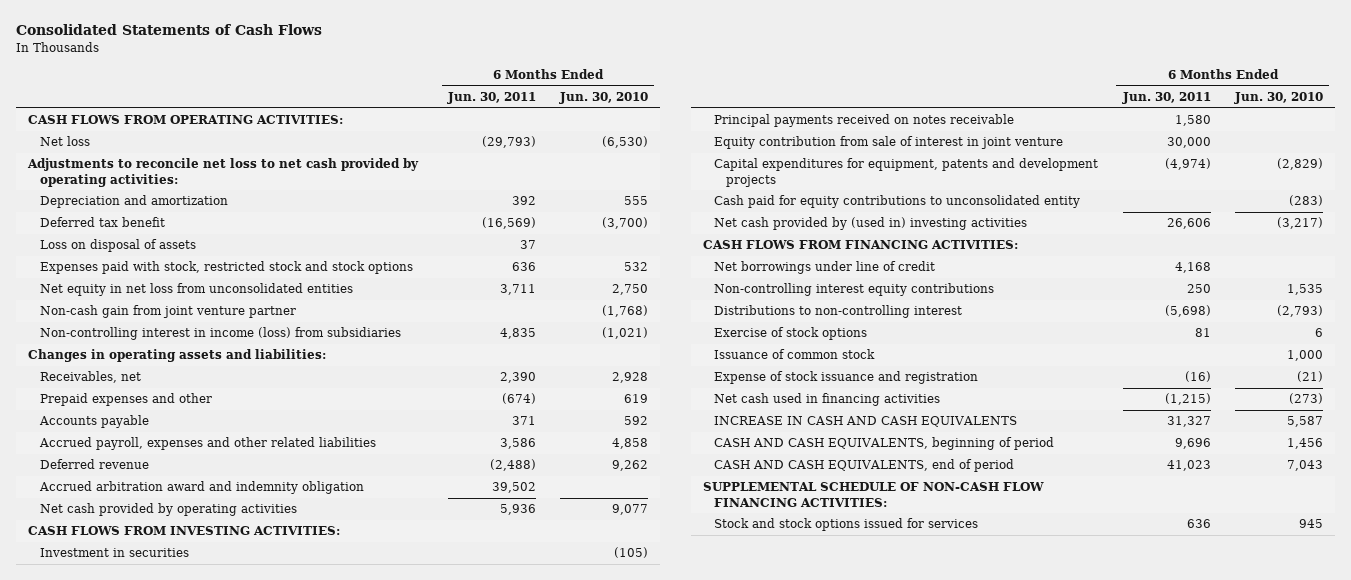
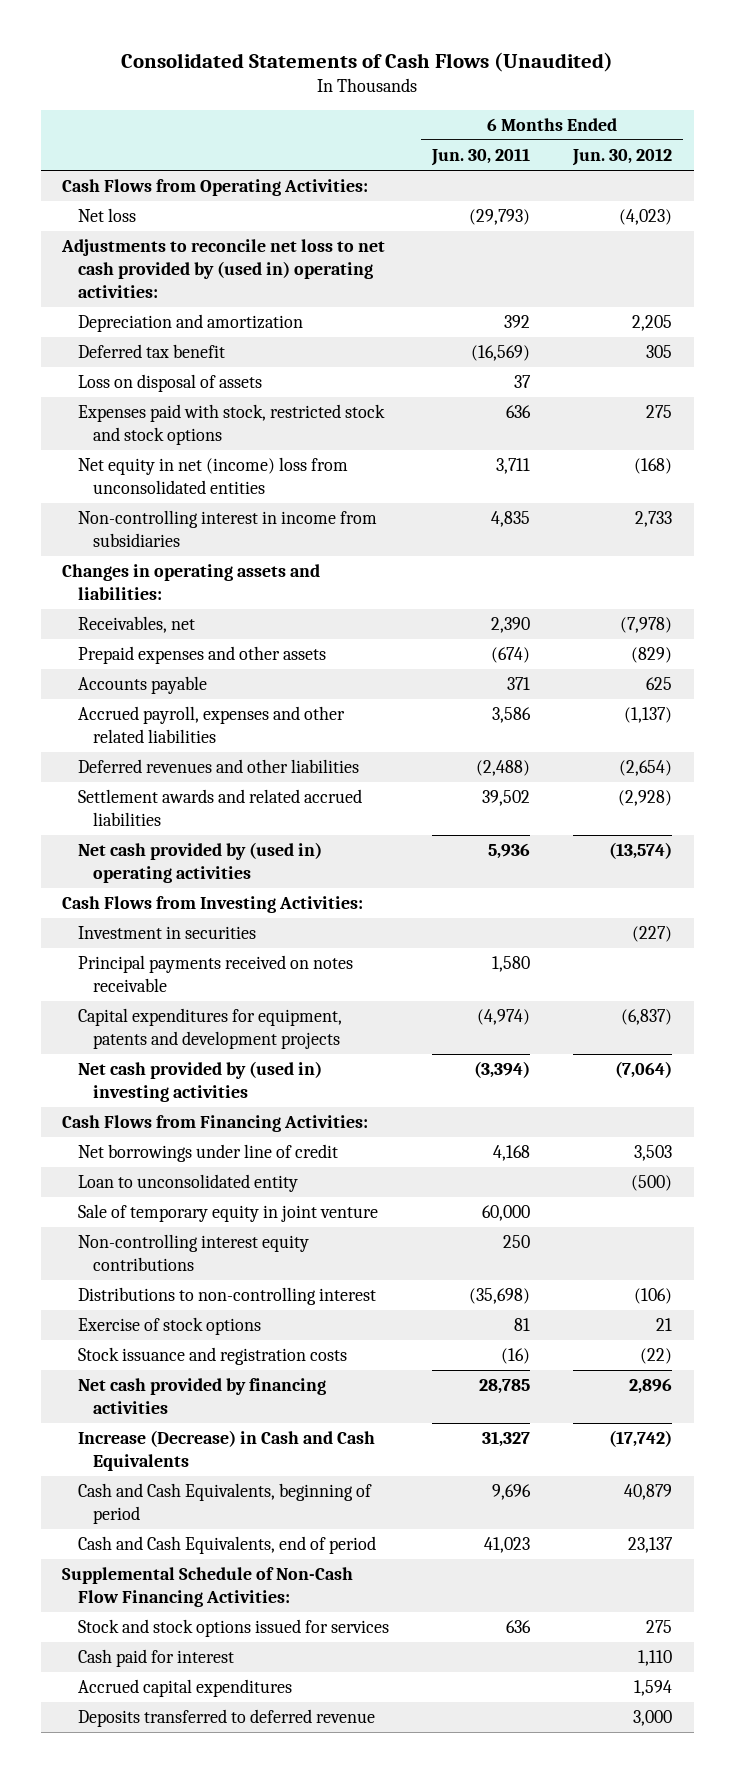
[16,24,323,36] Consolidated Statements of Cash Flows -> [121,52,614,73] Consolidated Statements of Cash Flows (Unaudited)
[559,92,649,105] Jun. 30, 2010 -> none
none -> [572,147,673,166] Jun. 30, 2012
[28,115,344,125] CASH FLOWS FROM OPERATING ACTIVITIES: -> [62,179,369,197] Cash Flows from Operating Activities:
[27,158,420,187] Adjustments to reconcile net loss to net cash provided by operating activities: -> [61,239,386,299] Adjustments to reconcile net loss to net cash provided by (used in) operating activities:
[40,305,297,319] Non-cash gain from joint venture partner -> none
[40,283,354,297] Net equity in net loss from unconsolidated entities -> [77,457,348,495] Net equity in net (income) loss from unconsolidated entities
[40,327,402,341] Non-controlling interest in income (loss) from subsidiaries -> [77,510,377,548] Non-controlling interest in income from subsidiaries
[40,393,213,407] Prepaid expenses and other -> [77,646,326,665] Prepaid expenses and other assets
[40,459,150,470] Deferred revenue -> [77,759,359,774] Deferred revenues and other liabilities
[39,481,365,495] Accrued arbitration award and indemnity obligation -> [77,789,362,827] Settlement awards and related accrued liabilities
[40,503,298,517] Net cash provided by operating activities -> [77,842,322,884] Net cash provided by (used in) operating activities
[28,526,341,536] CASH FLOWS FROM INVESTING ACTIVITIES: -> [62,896,364,914] Cash Flows from Investing Activities:
[714,136,1064,150] Equity contribution from sale of interest in joint venture -> none
[714,195,1081,209] Cash paid for equity contributions to unconsolidated entity -> none
[1166,218,1211,230] 26,606 -> [474,1061,531,1079] (3,394)
[702,240,1018,250] CASH FLOWS FROM FINANCING ACTIVITIES: -> [62,1115,369,1133] Cash Flows from Financing Activities:
none -> [77,1174,298,1193] Loan to unconsolidated entity
none -> [77,1204,378,1223] Sale of temporary equity in joint venture
[1164,305,1211,318] (5,698) -> [469,1288,531,1305] (35,698)
[714,349,876,360] Issuance of common stock -> none
[714,371,979,385] Expense of stock issuance and registration -> [77,1347,347,1366] Stock issuance and registration costs
[714,393,941,407] Net cash used in financing activities -> [77,1378,326,1415] Net cash provided by financing activities
[1164,393,1211,406] (1,215) -> [479,1379,531,1395] 28,785
[714,416,1018,428] INCREASE IN CASH AND CASH EQUIVALENTS -> [77,1430,375,1472] Increase (Decrease) in Cash and Cash Equivalents
[714,437,1055,451] CASH AND CASH EQUIVALENTS, beginning of period -> [77,1483,372,1525] Cash and Cash Equivalents, beginning of period
[714,459,1015,473] CASH AND CASH EQUIVALENTS, end of period -> [77,1536,376,1555] Cash and Cash Equivalents, end of period
[702,482,1044,507] SUPPLEMENTAL SCHEDULE OF NON-CASH FLOW FINANCING ACTIVITIES: -> [62,1567,354,1608] Supplemental Schedule of Non-Cash Flow Financing Activities:
none -> [77,1649,234,1668] Cash paid for interest
none -> [77,1679,292,1698] Accrued capital expenditures
none -> [77,1709,375,1728] Deposits transferred to deferred revenue

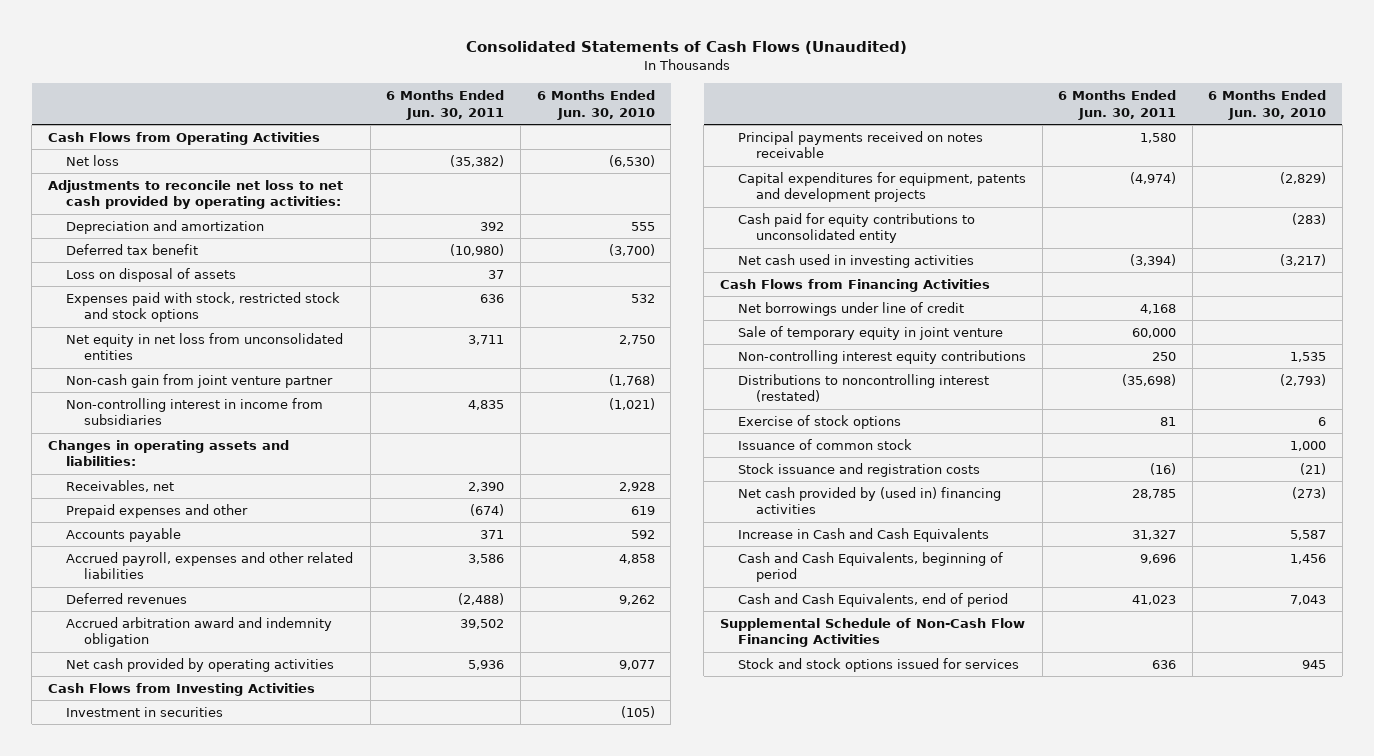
[572,147,673,166] Jun. 30, 2012 -> none
none -> [536,90,655,120] 6 Months Ended Jun. 30, 2010
[62,179,369,197] Cash Flows from Operating Activities: -> [48,131,321,145] Cash Flows from Operating Activities
[469,209,531,226] (29,793) -> [450,154,505,167] (35,382)
[61,239,386,299] Adjustments to reconcile net loss to net cash provided by (used in) operating activities: -> [48,179,344,210] Adjustments to reconcile net loss to net cash provided by operating activities:
[471,345,531,362] (16,569) -> [450,243,505,256] (10,980)
[77,457,348,495] Net equity in net (income) loss from unconsolidated entities -> [66,332,344,361] Net equity in net loss from unconsolidated entities
none -> [66,373,334,388] Non-cash gain from joint venture partner
[77,646,326,665] Prepaid expenses and other assets -> [66,503,249,518] Prepaid expenses and other
[77,759,359,774] Deferred revenues and other liabilities -> [66,592,188,604] Deferred revenues
[77,789,362,827] Settlement awards and related accrued liabilities -> [66,616,333,648] Accrued arbitration award and indemnity obligation
[77,842,322,884] Net cash provided by (used in) operating activities -> [66,657,335,672] Net cash provided by operating activities
[62,896,364,914] Cash Flows from Investing Activities: -> [48,682,316,696] Cash Flows from Investing Activities
none -> [737,212,975,244] Cash paid for equity contributions to unconsolidated entity
[77,1061,322,1103] Net cash provided by (used in) investing activities -> [737,253,974,268] Net cash used in investing activities
[62,1115,369,1133] Cash Flows from Financing Activities: -> [719,278,990,292] Cash Flows from Financing Activities
[77,1174,298,1193] Loan to unconsolidated entity -> none
[77,1287,376,1306] Distributions to non-controlling interest -> [737,373,989,403] Distributions to noncontrolling interest (restated)
none -> [737,438,912,450] Issuance of common stock
[77,1378,326,1415] Net cash provided by financing activities -> [737,486,1001,515] Net cash provided by (used in) financing activities
[77,1430,375,1472] Increase (Decrease) in Cash and Cash Equivalents -> [737,527,989,542] Increase in Cash and Cash Equivalents
[62,1567,354,1608] Supplemental Schedule of Non-Cash Flow Financing Activities: -> [719,617,1025,648] Supplemental Schedule of Non-Cash Flow Financing Activities
[77,1649,234,1668] Cash paid for interest -> none
[77,1679,292,1698] Accrued capital expenditures -> none
[77,1709,375,1728] Deposits transferred to deferred revenue -> none

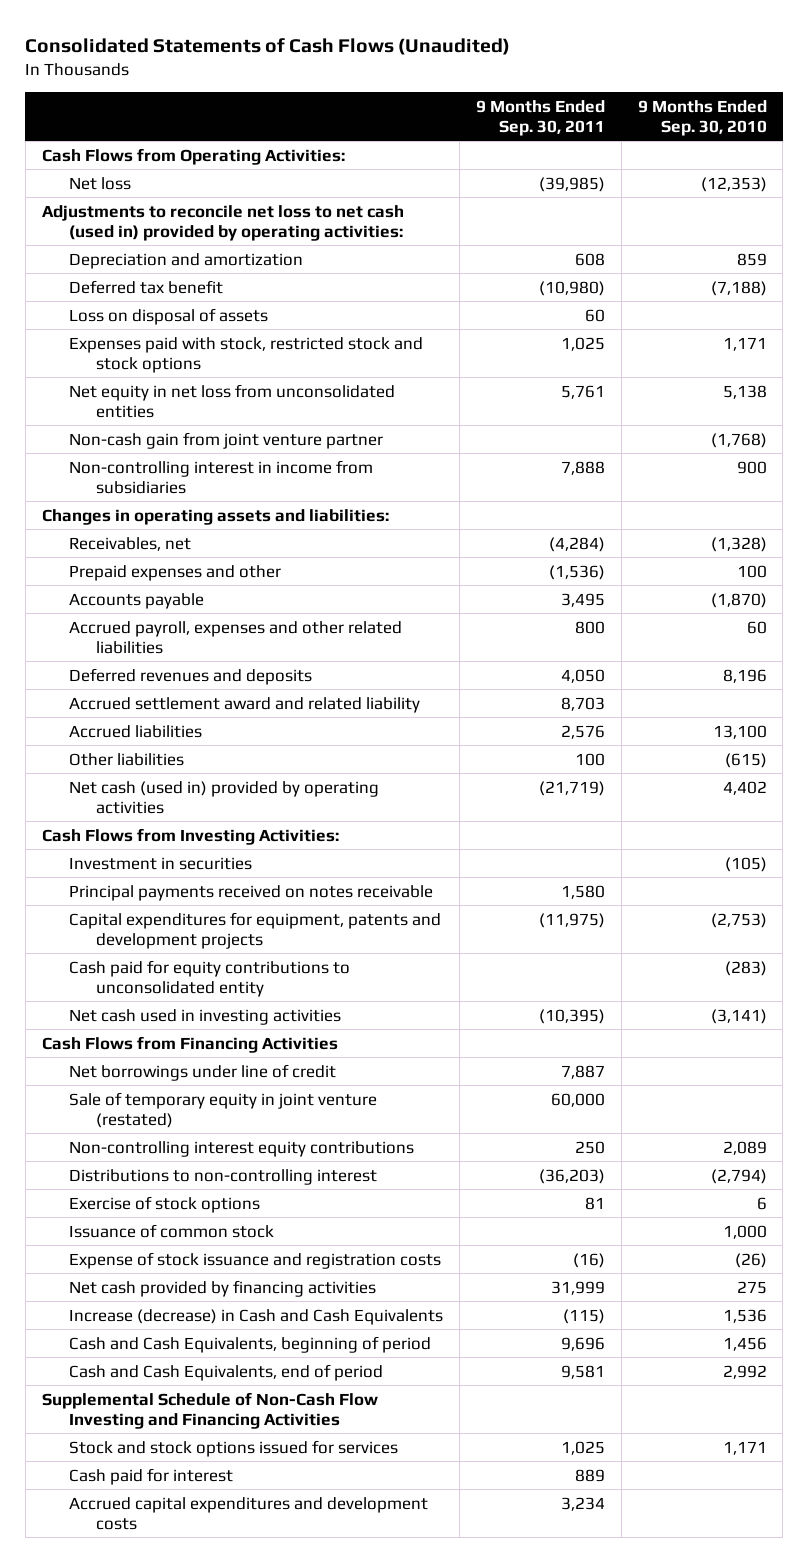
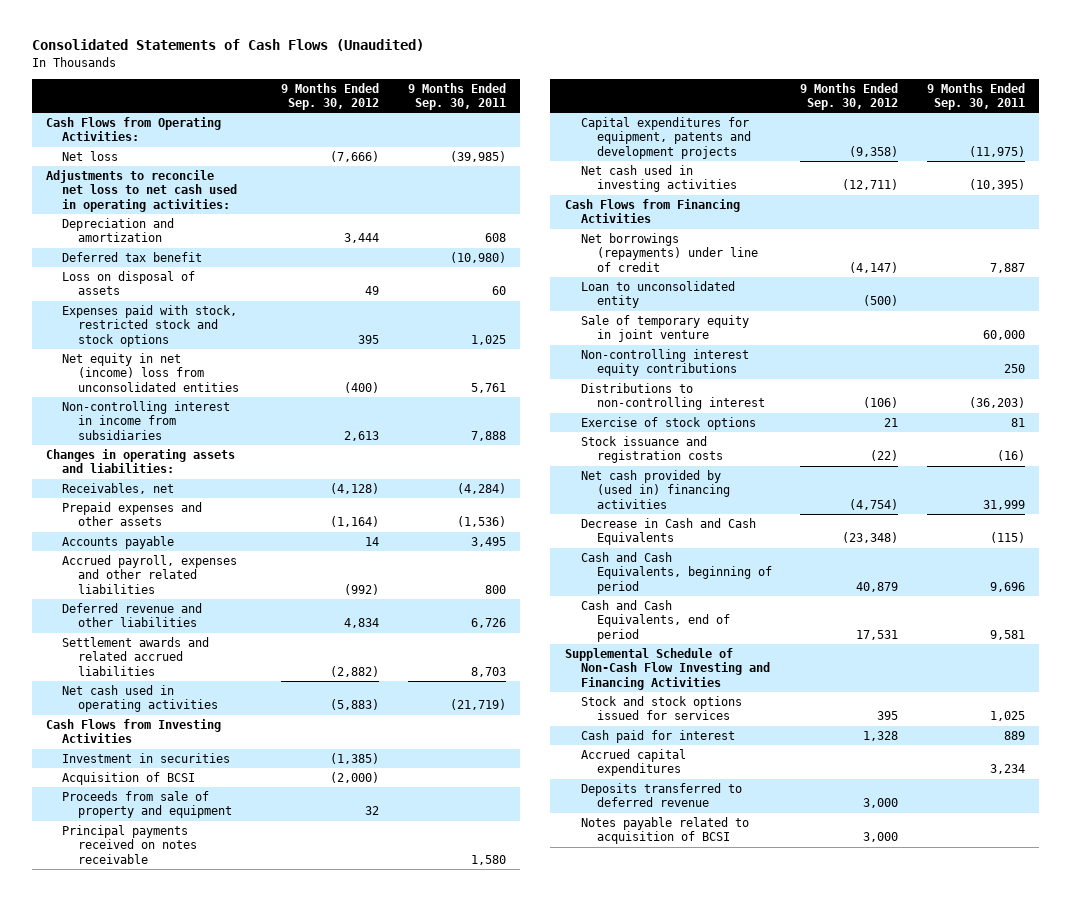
[637,99,767,136] 9 Months Ended Sep. 30, 2010 -> none
none -> [281,82,380,111] 9 Months Ended Sep. 30, 2012
[41,204,404,241] Adjustments to reconcile net loss to net cash (used in) provided by operating activities: -> [45,170,237,212] Adjustments to reconcile net loss to net cash used in operating activities:
[68,431,383,449] Non-cash gain from joint venture partner -> none
[68,383,395,418] Net equity in net loss from unconsolidated entities -> [61,353,239,392] Net equity in net (income) loss from unconsolidated entities
[68,564,281,581] Prepaid expenses and other -> [61,502,202,527] Prepaid expenses and other assets
[68,724,202,738] Accrued liabilities -> none
[68,752,184,766] Other liabilities -> none
[68,667,312,685] Deferred revenues and deposits -> [61,603,202,628] Deferred revenue and other liabilities
[560,668,605,683] 4,050 -> [470,618,506,629] 6,726
[68,696,420,713] Accrued settlement award and related liability -> [61,637,209,676] Settlement awards and related accrued liabilities
[68,780,379,814] Net cash (used in) provided by operating activities -> [61,685,218,713] Net cash used in operating activities
[41,827,339,845] Cash Flows from Investing Activities: -> [45,719,221,744] Cash Flows from Investing Activities
none -> [61,772,195,786] Acquisition of BCSI
none -> [61,791,232,819] Proceeds from sale of property and equipment
[68,959,350,997] Cash paid for equity contributions to unconsolidated entity -> none
[68,1063,336,1081] Net borrowings under line of credit -> [580,233,758,272] Net borrowings (repayments) under line of credit
none -> [580,281,735,309] Loan to unconsolidated entity
[68,1091,377,1128] Sale of temporary equity in joint venture (restated) -> [580,315,749,343] Sale of temporary equity in joint venture
[68,1223,274,1238] Issuance of common stock -> none
[68,1251,441,1269] Expense of stock issuance and registration costs -> [580,436,723,464] Stock issuance and registration costs
[68,1279,376,1297] Net cash provided by financing activities -> [580,470,730,509] Net cash provided by (used in) financing activities
[68,1308,443,1325] Increase (decrease) in Cash and Cash Equivalents -> [580,518,756,546] Decrease in Cash and Cash Equivalents
[68,1496,428,1530] Accrued capital expenditures and development costs -> [580,749,686,777] Accrued capital expenditures
none -> [580,783,742,808] Deposits transferred to deferred revenue
none -> [580,817,749,845] Notes payable related to acquisition of BCSI

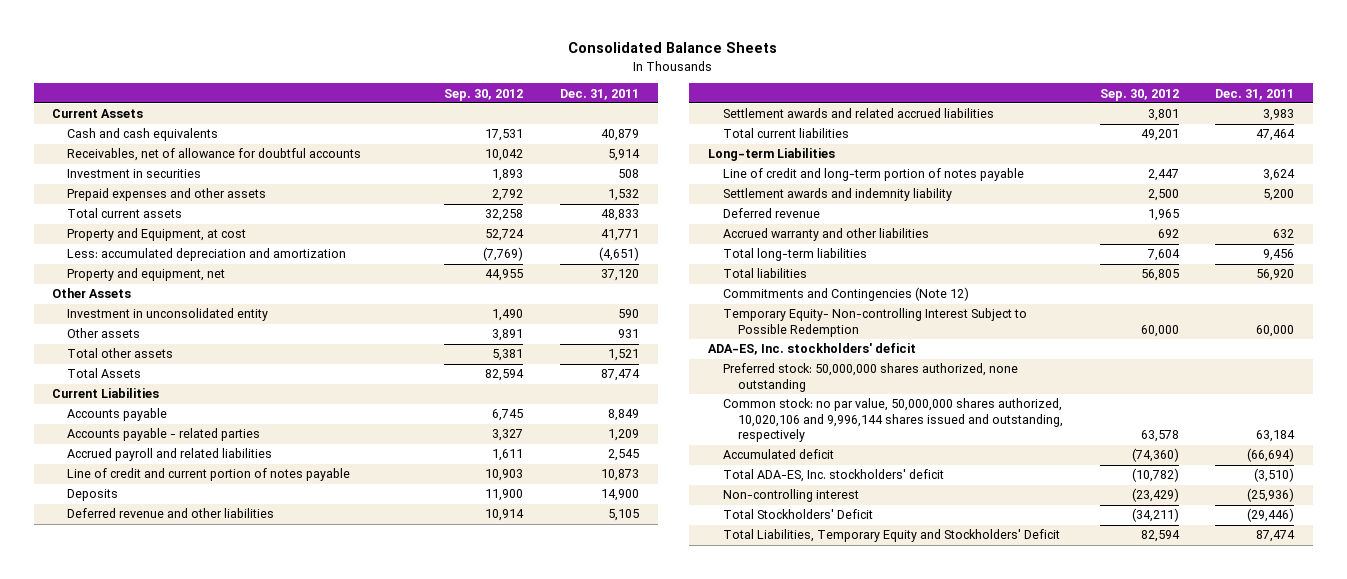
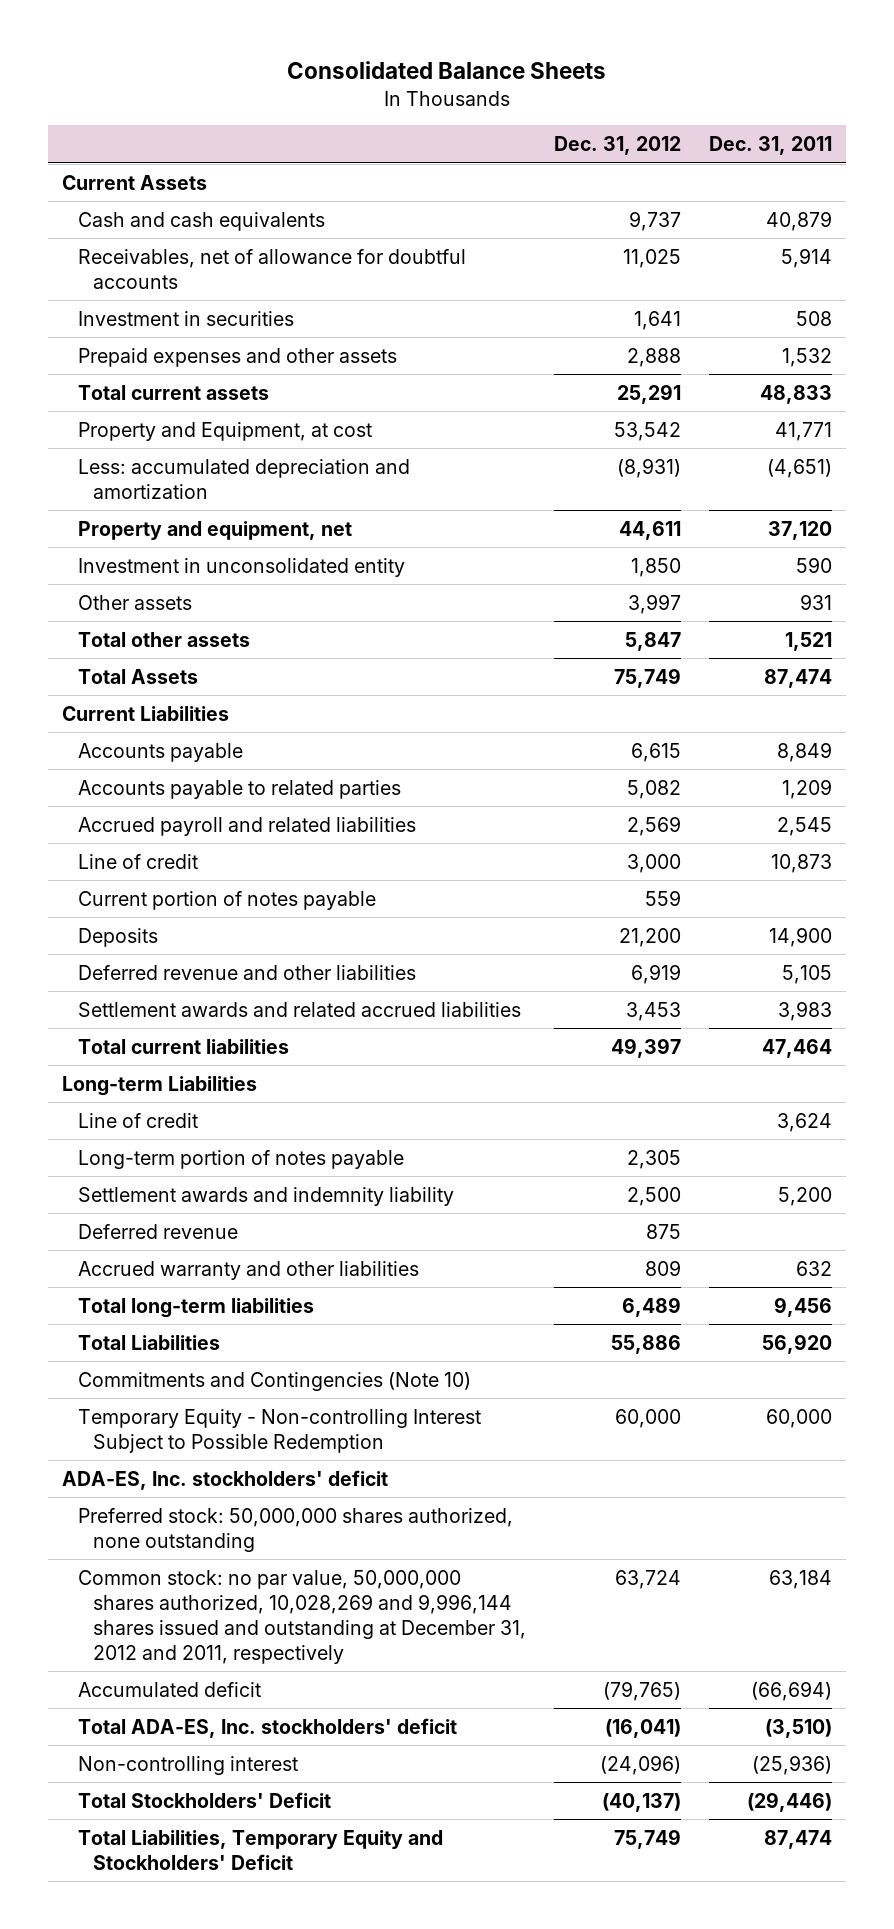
[444,88,524,101] Sep. 30, 2012 -> none
none -> [553,136,681,156] Dec. 31, 2012
[52,288,132,299] Other Assets -> none
[67,428,261,442] Accounts payable - related parties -> [77,779,401,799] Accounts payable to related parties
[67,468,351,482] Line of credit and current portion of notes payable -> [77,853,198,869] Line of credit
none -> [77,890,376,910] Current portion of notes payable
[722,168,1024,182] Line of credit and long-term portion of notes payable -> [77,1112,198,1128] Line of credit
none -> [77,1149,404,1169] Long-term portion of notes payable
[722,268,807,279] Total liabilities -> [77,1334,220,1350] Total Liabilities
[722,287,969,302] Commitments and Contingencies (Note 12) -> [77,1371,471,1391] Commitments and Contingencies (Note 10)
[722,308,1027,337] Temporary Equity- Non-controlling Interest Subject to Possible Redemption -> [77,1408,481,1453] Temporary Equity - Non-controlling Interest Subject to Possible Redemption
[722,398,1063,443] Common stock: no par value, 50,000,000 shares authorized, 10,020,106 and 9,996,144 shares issued and outstanding, respectively -> [77,1569,527,1664] Common stock: no par value, 50,000,000 shares authorized, 10,028,269 and 9,996,144 shares issued and outstanding at December 31, 2012 and 2011, respectively

